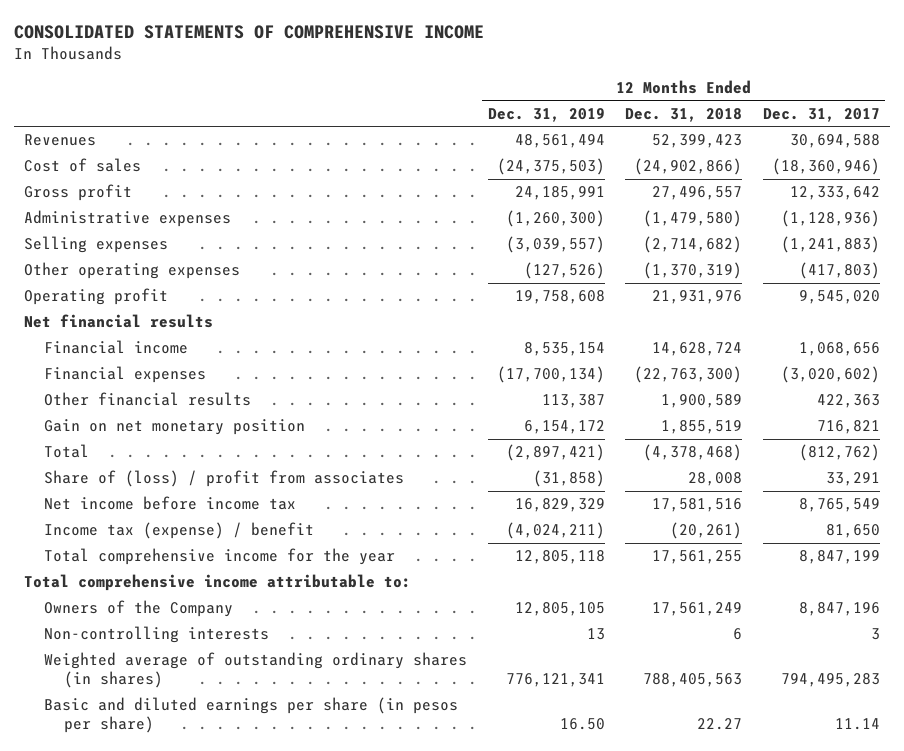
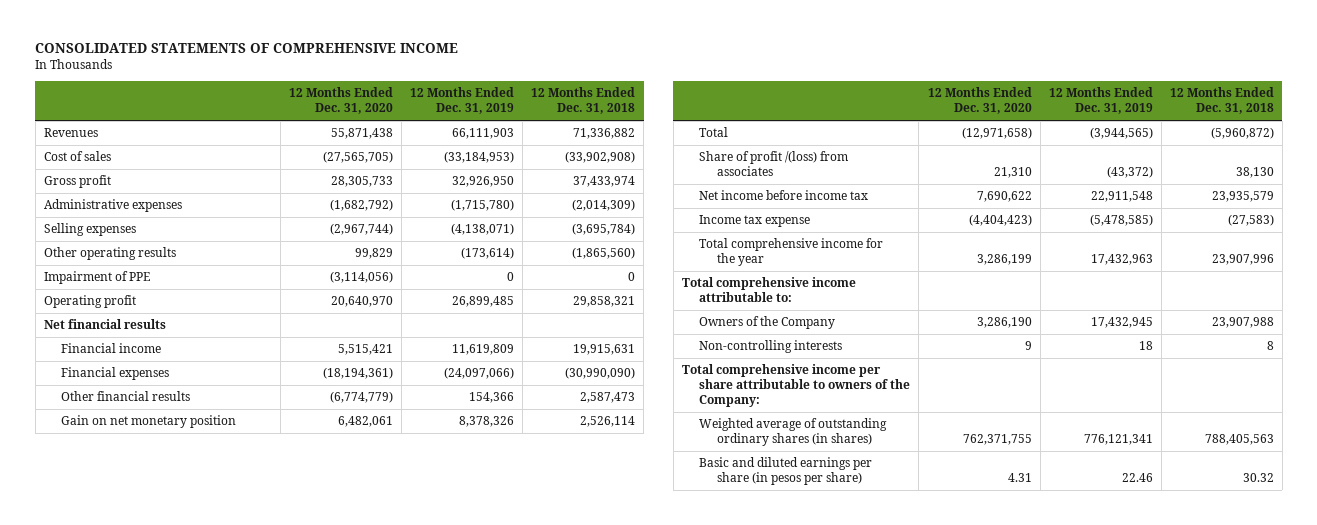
[763,107,881,122] Dec. 31, 2017 -> none
none -> [289,87,394,115] 12 Months Ended Dec. 31, 2020
[514,134,605,149] 48,561,494 -> [452,128,515,140] 66,111,903
[652,134,743,149] 52,399,423 -> [573,128,636,140] 71,336,882
[496,158,605,176] (24,375,503) -> [444,151,515,164] (33,184,953)
[634,158,743,176] (24,902,866) -> [565,151,636,164] (33,902,908)
[514,186,605,201] 24,185,991 -> [452,176,515,188] 32,926,950
[652,186,743,201] 27,496,557 -> [573,176,636,188] 37,433,974
[505,210,605,228] (1,260,300) -> [451,199,515,212] (1,715,780)
[643,210,743,228] (1,479,580) -> [572,199,636,212] (2,014,309)
[505,236,605,254] (3,039,557) -> [451,223,515,236] (4,138,071)
[643,236,743,254] (2,714,682) -> [572,223,636,236] (3,695,784)
[24,262,241,280] Other operating expenses -> [43,247,176,261] Other operating results
[523,262,605,280] (127,526) -> [461,247,515,260] (173,614)
[643,262,743,280] (1,370,319) -> [572,247,636,260] (1,865,560)
none -> [43,271,150,285] Impairment of PPE
[514,290,605,305] 19,758,608 -> [452,296,515,308] 26,899,485
[652,290,743,305] 21,931,976 -> [573,296,636,308] 29,858,321
[523,342,605,357] 8,535,154 -> [452,344,515,356] 11,619,809
[652,342,743,357] 14,628,724 -> [573,344,636,356] 19,915,631
[496,366,605,384] (17,700,134) -> [444,367,515,380] (24,097,066)
[634,366,743,384] (22,763,300) -> [565,367,636,380] (30,990,090)
[541,394,605,409] 113,387 -> [469,392,515,404] 154,366
[661,394,743,409] 1,900,589 -> [580,392,636,404] 2,587,473
[523,420,605,435] 6,154,172 -> [459,416,515,428] 8,378,326
[661,420,743,435] 1,855,519 -> [580,416,636,428] 2,526,114
[505,444,605,462] (2,897,421) -> [1089,127,1153,140] (3,944,565)
[643,444,743,462] (4,378,468) -> [1210,127,1274,140] (5,960,872)
[43,470,404,488] Share of (loss) / profit from associates -> [699,151,849,177] Share of profit /(loss) from associates
[532,470,605,488] (31,858) -> [1106,166,1153,179] (43,372)
[688,472,743,487] 28,008 -> [1235,167,1274,179] 38,130
[514,498,605,513] 16,829,329 -> [1090,191,1153,203] 22,911,548
[652,498,743,513] 17,581,516 -> [1211,191,1274,203] 23,935,579
[43,522,314,540] Income tax (expense) / benefit -> [699,215,811,228] Income tax expense
[505,522,605,540] (4,024,211) -> [1089,214,1153,227] (5,478,585)
[670,522,743,540] (20,261) -> [1227,214,1274,227] (27,583)
[514,550,605,565] 12,805,118 -> [1090,254,1153,266] 17,432,963
[652,550,743,565] 17,561,255 -> [1211,254,1274,266] 23,907,996
[514,602,605,617] 12,805,105 -> [1090,317,1153,329] 17,432,945
[652,602,743,617] 17,561,249 -> [1211,317,1274,329] 23,907,988
[586,628,605,641] 13 -> [1138,341,1153,351] 18
[733,628,743,641] 6 -> [1266,341,1274,351] 8
none -> [682,364,911,407] Total comprehensive income per share attributable to owners of the Company:
[559,718,605,731] 16.50 -> [1121,473,1153,483] 22.46
[697,718,743,731] 22.27 -> [1242,473,1274,483] 30.32

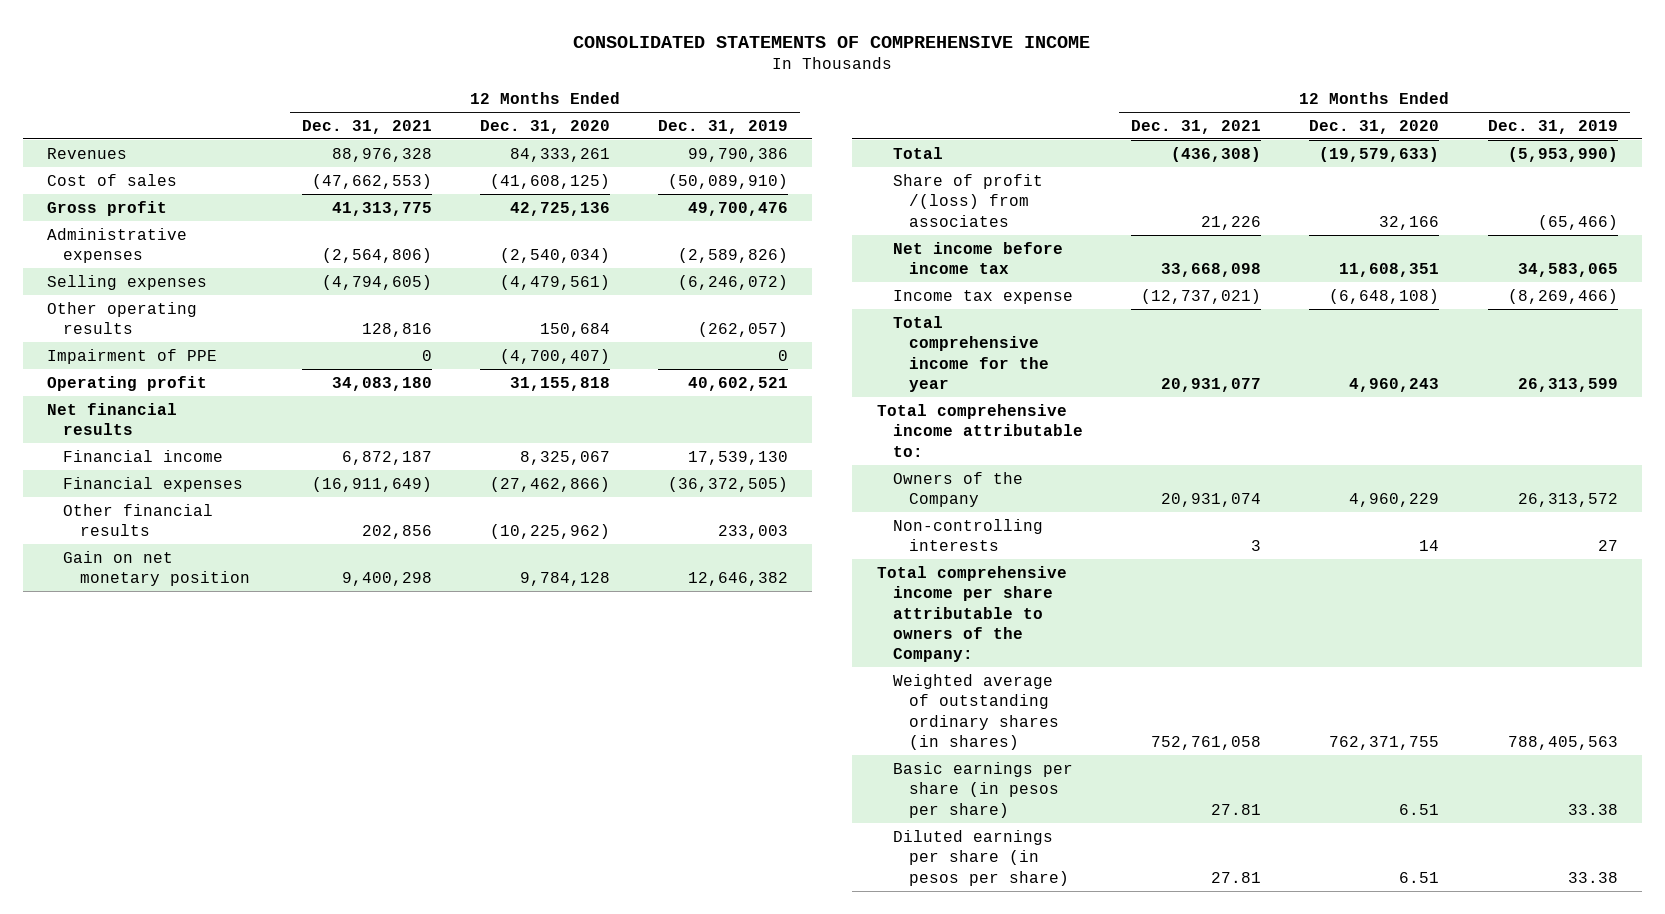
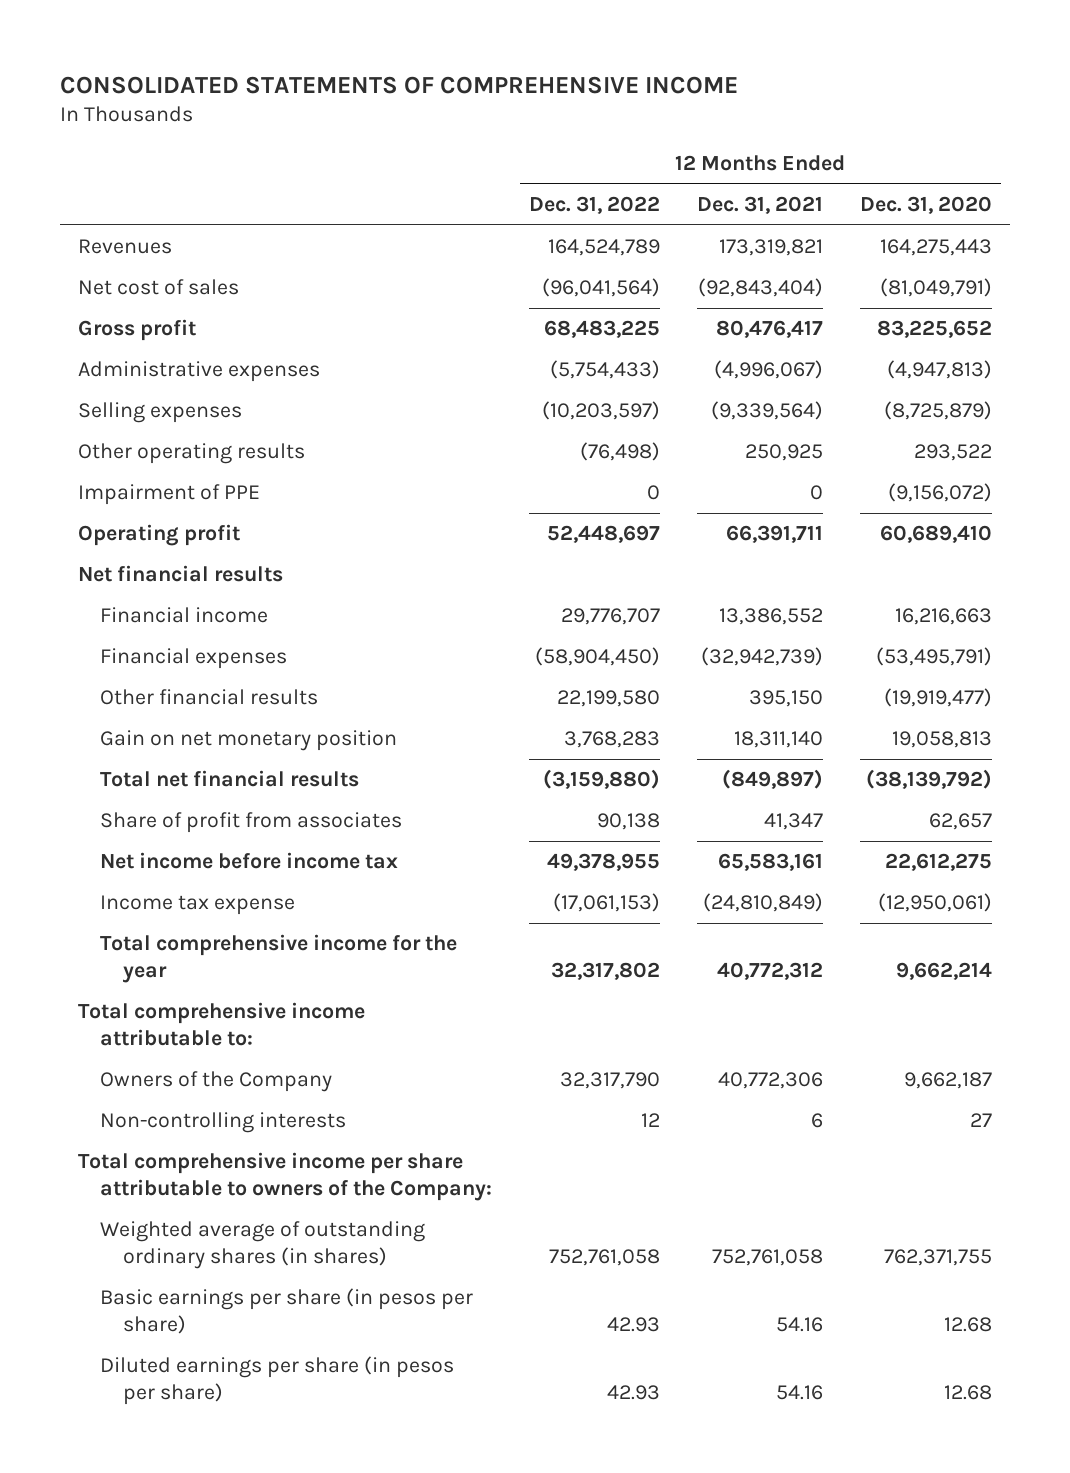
[658,119,789,134] Dec. 31, 2019 -> none
none -> [529,196,661,215] Dec. 31, 2022
[331,147,432,162] 88,976,328 -> [718,239,823,257] 173,319,821
[509,147,610,162] 84,333,261 -> [879,239,992,257] 164,275,443
[46,173,177,186] Cost of sales -> [77,279,239,296] Net cost of sales
[311,173,432,189] (47,662,553) -> [697,278,823,298] (92,843,404)
[489,173,610,189] (41,608,125) -> [879,278,992,298] (81,049,791)
[331,201,432,216] 41,313,775 -> [715,320,823,339] 80,476,417
[509,201,610,216] 42,725,136 -> [876,320,992,339] 83,225,652
[321,248,432,264] (2,564,806) -> [713,360,823,380] (4,996,067)
[499,248,610,264] (2,540,034) -> [886,360,992,380] (4,947,813)
[321,274,432,290] (4,794,605) -> [710,401,823,421] (9,339,564)
[499,274,610,290] (4,479,561) -> [883,401,992,421] (8,725,879)
[361,323,432,338] 128,816 -> [744,444,823,462] 250,925
[539,323,610,338] 150,684 -> [913,444,992,462] 293,522
[499,348,610,364] (4,700,407) -> [887,483,992,503] (9,156,072)
[331,376,432,391] 34,083,180 -> [725,525,823,544] 66,391,711
[509,376,610,391] 31,155,818 -> [879,525,992,544] 60,689,410
[341,450,432,465] 6,872,187 -> [718,608,823,626] 13,386,552
[519,450,610,465] 8,325,067 -> [894,608,992,626] 16,216,663
[311,476,432,492] (16,911,649) -> [700,647,823,667] (32,942,739)
[489,476,610,492] (27,462,866) -> [875,647,992,667] (53,495,791)
[361,525,432,540] 202,856 -> [748,690,823,708] 395,150
[489,524,610,540] (10,225,962) -> [883,688,992,708] (19,919,477)
[341,572,432,587] 9,400,298 -> [733,731,823,749] 18,311,140
[519,572,610,587] 9,784,128 -> [891,731,992,749] 19,058,813
[892,146,943,159] Total -> [100,770,360,788] Total net financial results
[1171,146,1262,162] (436,308) -> [721,769,823,790] (849,897)
[1319,146,1440,162] (19,579,633) -> [865,769,992,790] (38,139,792)
[892,173,1043,227] Share of profit /(loss) from associates -> [100,812,403,834] Share of profit from associates
[1201,215,1262,230] 21,226 -> [763,813,823,831] 41,347
[1379,215,1440,230] 32,166 -> [928,813,992,831] 62,657
[1161,263,1262,278] 33,668,098 -> [717,853,823,872] 65,583,161
[1339,263,1440,278] 11,608,351 -> [884,853,992,872] 22,612,275
[1141,288,1262,304] (12,737,021) -> [702,893,823,913] (24,810,849)
[1329,288,1440,304] (6,648,108) -> [877,893,992,913] (12,950,061)
[1161,377,1262,392] 20,931,077 -> [716,962,823,981] 40,772,312
[1349,377,1440,392] 4,960,243 -> [895,962,992,981] 9,662,214
[1161,493,1262,508] 20,931,074 -> [717,1072,823,1090] 40,772,306
[1349,493,1440,508] 4,960,229 -> [903,1072,992,1090] 9,662,187
[1251,540,1262,552] 3 -> [810,1113,823,1129] 6
[1419,540,1440,552] 14 -> [969,1113,992,1128] 27
[1211,803,1262,815] 27.81 -> [775,1317,823,1333] 54.16
[1399,803,1440,815] 6.51 -> [943,1317,992,1333] 12.68
[1211,871,1262,883] 27.81 -> [775,1385,823,1401] 54.16
[1399,871,1440,883] 6.51 -> [943,1385,992,1401] 12.68

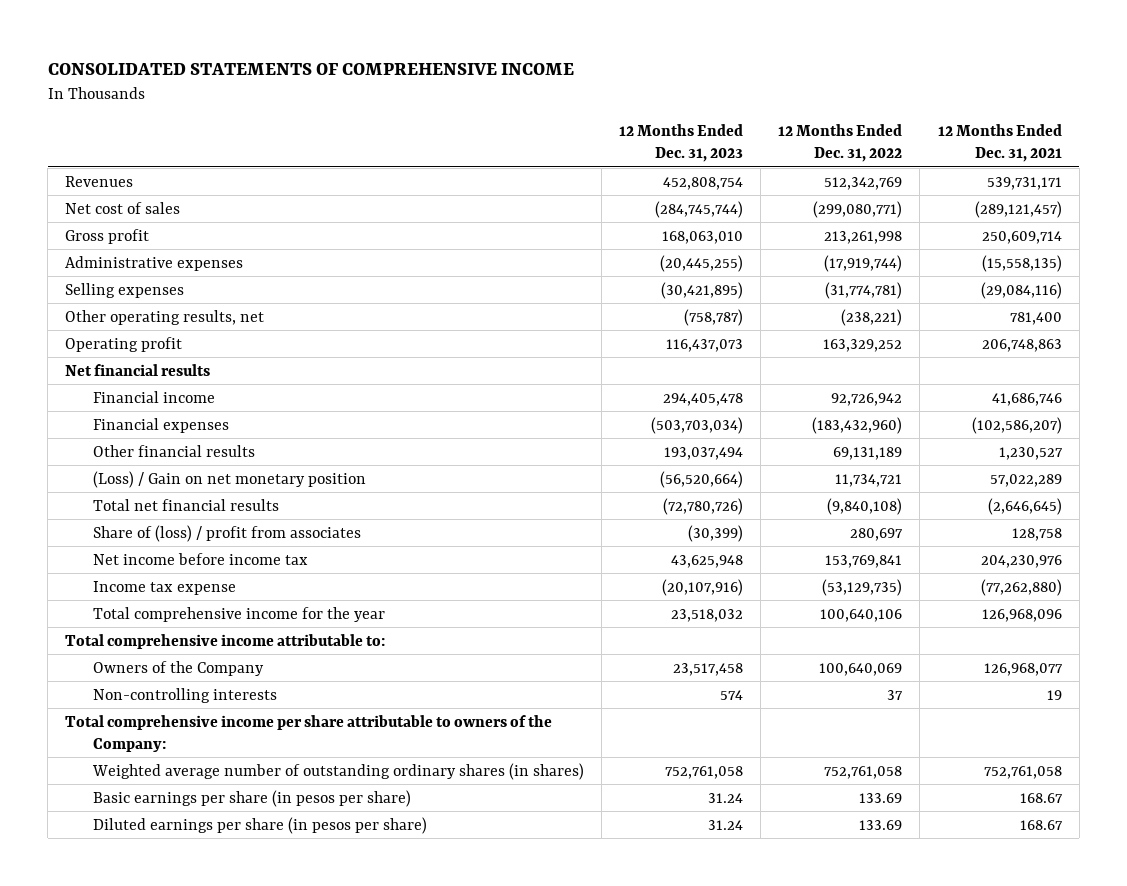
[859,196,992,215] Dec. 31, 2020 -> none
none -> [619,123,744,163] 12 Months Ended Dec. 31, 2023
[77,484,260,506] Impairment of PPE -> none
[548,239,661,257] 164,524,789 -> [824,176,903,190] 512,342,769
[718,239,823,257] 173,319,821 -> [986,176,1062,190] 539,731,171
[542,278,661,298] (96,041,564) -> [813,200,903,218] (299,080,771)
[697,278,823,298] (92,843,404) -> [974,200,1062,218] (289,121,457)
[544,320,661,339] 68,483,225 -> [824,230,903,244] 213,261,998
[715,320,823,339] 80,476,417 -> [981,230,1062,244] 250,609,714
[550,360,661,380] (5,754,433) -> [824,254,903,272] (17,919,744)
[713,360,823,380] (4,996,067) -> [981,254,1062,272] (15,558,135)
[542,401,661,421] (10,203,597) -> [825,281,903,299] (31,774,781)
[710,401,823,421] (9,339,564) -> [980,281,1062,299] (29,084,116)
[77,443,305,465] Other operating results -> [65,309,265,325] Other operating results, net
[580,442,661,462] (76,498) -> [841,308,903,326] (238,221)
[744,444,823,462] 250,925 -> [1009,311,1062,325] 781,400
[547,525,661,544] 52,448,697 -> [823,338,903,352] 163,329,252
[725,525,823,544] 66,391,711 -> [981,338,1062,352] 206,748,863
[561,608,661,626] 29,776,707 -> [831,392,903,406] 92,726,942
[718,608,823,626] 13,386,552 -> [991,392,1062,406] 41,686,746
[535,647,661,667] (58,904,450) -> [812,416,903,434] (183,432,960)
[700,647,823,667] (32,942,739) -> [971,416,1062,434] (102,586,207)
[557,690,661,708] 22,199,580 -> [833,446,903,460] 69,131,189
[748,690,823,708] 395,150 -> [998,446,1063,460] 1,230,527
[100,730,398,752] Gain on net monetary position -> [92,470,366,488] (Loss) / Gain on net monetary position
[564,731,661,749] 3,768,283 -> [835,473,903,487] 11,734,721
[733,731,823,749] 18,311,140 -> [989,473,1062,487] 57,022,289
[543,769,661,790] (3,159,880) -> [827,497,903,515] (9,840,108)
[721,769,823,790] (849,897) -> [987,497,1062,515] (2,646,645)
[100,812,403,834] Share of profit from associates -> [92,524,361,542] Share of (loss) / profit from associates
[597,813,661,831] 90,138 -> [850,527,904,541] 280,697
[763,813,823,831] 41,347 -> [1011,527,1062,541] 128,758
[547,853,661,872] 49,378,955 -> [825,554,903,568] 153,769,841
[717,853,823,872] 65,583,161 -> [980,554,1062,568] 204,230,976
[553,893,661,913] (17,061,153) -> [822,578,903,596] (53,129,735)
[702,893,823,913] (24,810,849) -> [980,578,1062,596] (77,262,880)
[551,962,661,981] 32,317,802 -> [820,608,903,622] 100,640,106
[716,962,823,981] 40,772,312 -> [981,608,1062,622] 126,968,096
[560,1072,661,1090] 32,317,790 -> [819,662,903,676] 100,640,069
[717,1072,823,1090] 40,772,306 -> [983,662,1063,676] 126,968,077
[641,1113,661,1128] 12 -> [887,689,904,700] 37
[810,1113,823,1129] 6 -> [1046,689,1062,700] 19
[100,1221,426,1270] Weighted average of outstanding ordinary shares (in shares) -> [91,762,584,780] Weighted average number of outstanding ordinary shares (in shares)
[607,1317,661,1333] 42.93 -> [859,792,903,803] 133.69
[775,1317,823,1333] 54.16 -> [1019,792,1063,803] 168.67
[607,1385,661,1401] 42.93 -> [859,819,903,830] 133.69
[775,1385,823,1401] 54.16 -> [1019,819,1063,830] 168.67

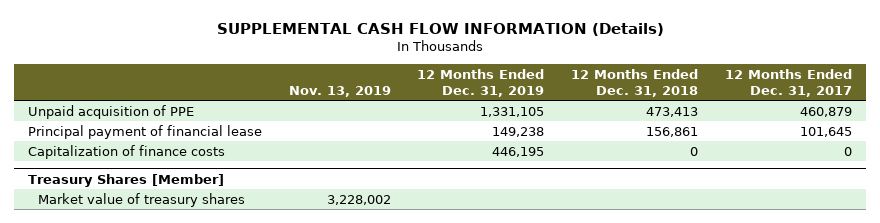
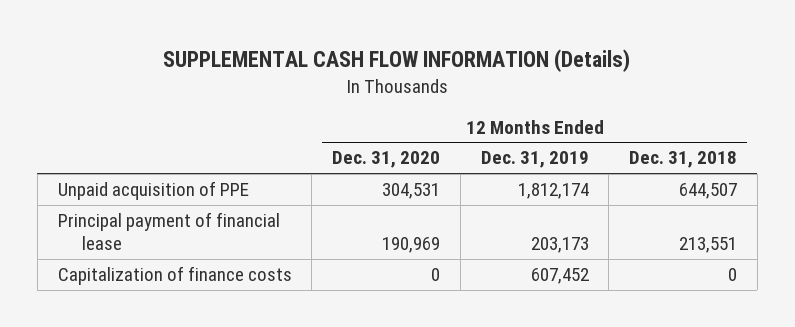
[288,85,391,97] Nov. 13, 2019 -> none
[725,69,853,97] 12 Months Ended Dec. 31, 2017 -> none
none -> [332,151,441,169] Dec. 31, 2020
[27,173,224,187] Treasury Shares [Member] -> none
[37,192,245,207] Market value of treasury shares -> none
[480,106,545,117] 1,331,105 -> [517,183,589,200] 1,812,174
[646,106,699,117] 473,413 -> [679,183,738,200] 644,507
[492,126,545,137] 149,238 -> [530,237,589,254] 203,173
[646,126,699,137] 156,861 -> [679,237,738,254] 213,551
[492,146,545,157] 446,195 -> [530,268,589,285] 607,452

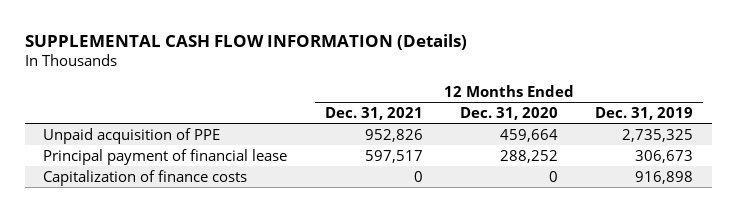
[629,151,738,169] Dec. 31, 2018 -> none
none -> [324,106,423,120] Dec. 31, 2021
[382,183,441,200] 304,531 -> [499,128,558,142] 459,664
[517,183,589,200] 1,812,174 -> [622,128,694,142] 2,735,325
[382,237,441,254] 190,969 -> [499,149,558,163] 288,252
[530,237,589,254] 203,173 -> [635,149,694,163] 306,673
[530,268,589,285] 607,452 -> [635,170,694,184] 916,898

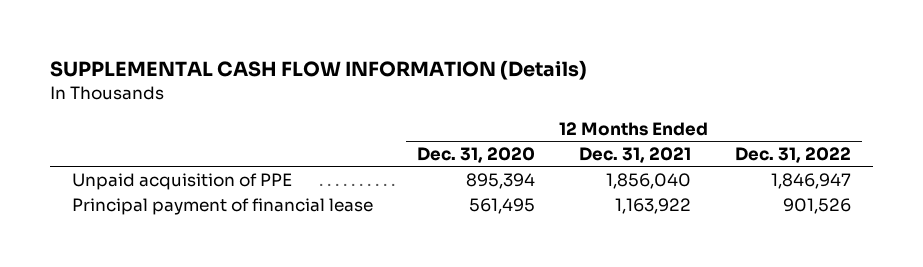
[595,106,694,120] Dec. 31, 2019 -> none
none -> [735,146,852,163] Dec. 31, 2022
[43,169,248,186] Capitalization of finance costs -> none
[364,128,423,142] 952,826 -> [605,172,691,189] 1,856,040
[499,128,558,142] 459,664 -> [465,172,535,189] 895,394
[364,149,423,163] 597,517 -> [614,197,691,214] 1,163,922
[499,149,558,163] 288,252 -> [468,197,535,214] 561,495

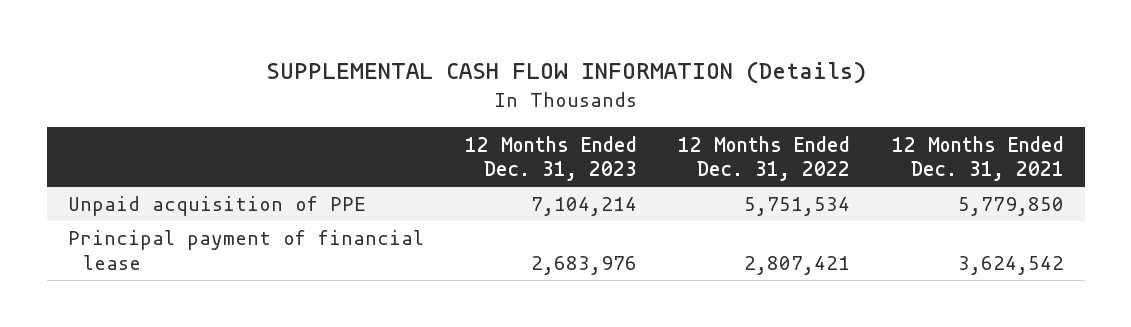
[416,146,535,163] Dec. 31, 2020 -> none
none -> [464,135,637,181] 12 Months Ended Dec. 31, 2023
[605,172,691,189] 1,856,040 -> [957,197,1064,217] 5,779,850
[771,172,852,189] 1,846,947 -> [744,197,851,217] 5,751,534
[614,197,691,214] 1,163,922 -> [957,255,1064,275] 3,624,542
[783,197,852,214] 901,526 -> [744,255,851,275] 2,807,421

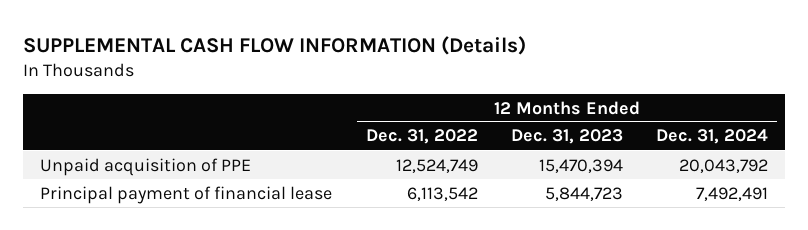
[891,135,1064,181] 12 Months Ended Dec. 31, 2021 -> none
none -> [656,129,769,145] Dec. 31, 2024
[530,197,637,217] 7,104,214 -> [538,158,623,173] 15,470,394
[744,197,851,217] 5,751,534 -> [395,158,478,173] 12,524,749
[530,255,637,275] 2,683,976 -> [544,186,623,201] 5,844,723
[744,255,851,275] 2,807,421 -> [406,186,478,201] 6,113,542

